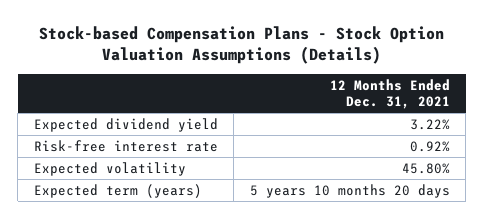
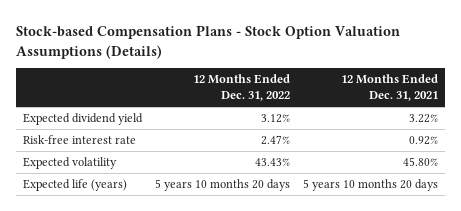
none -> [193,74,291,102] 12 Months Ended Dec. 31, 2022
[33,184,202,199] Expected term (years) -> [22,179,127,192] Expected life (years)

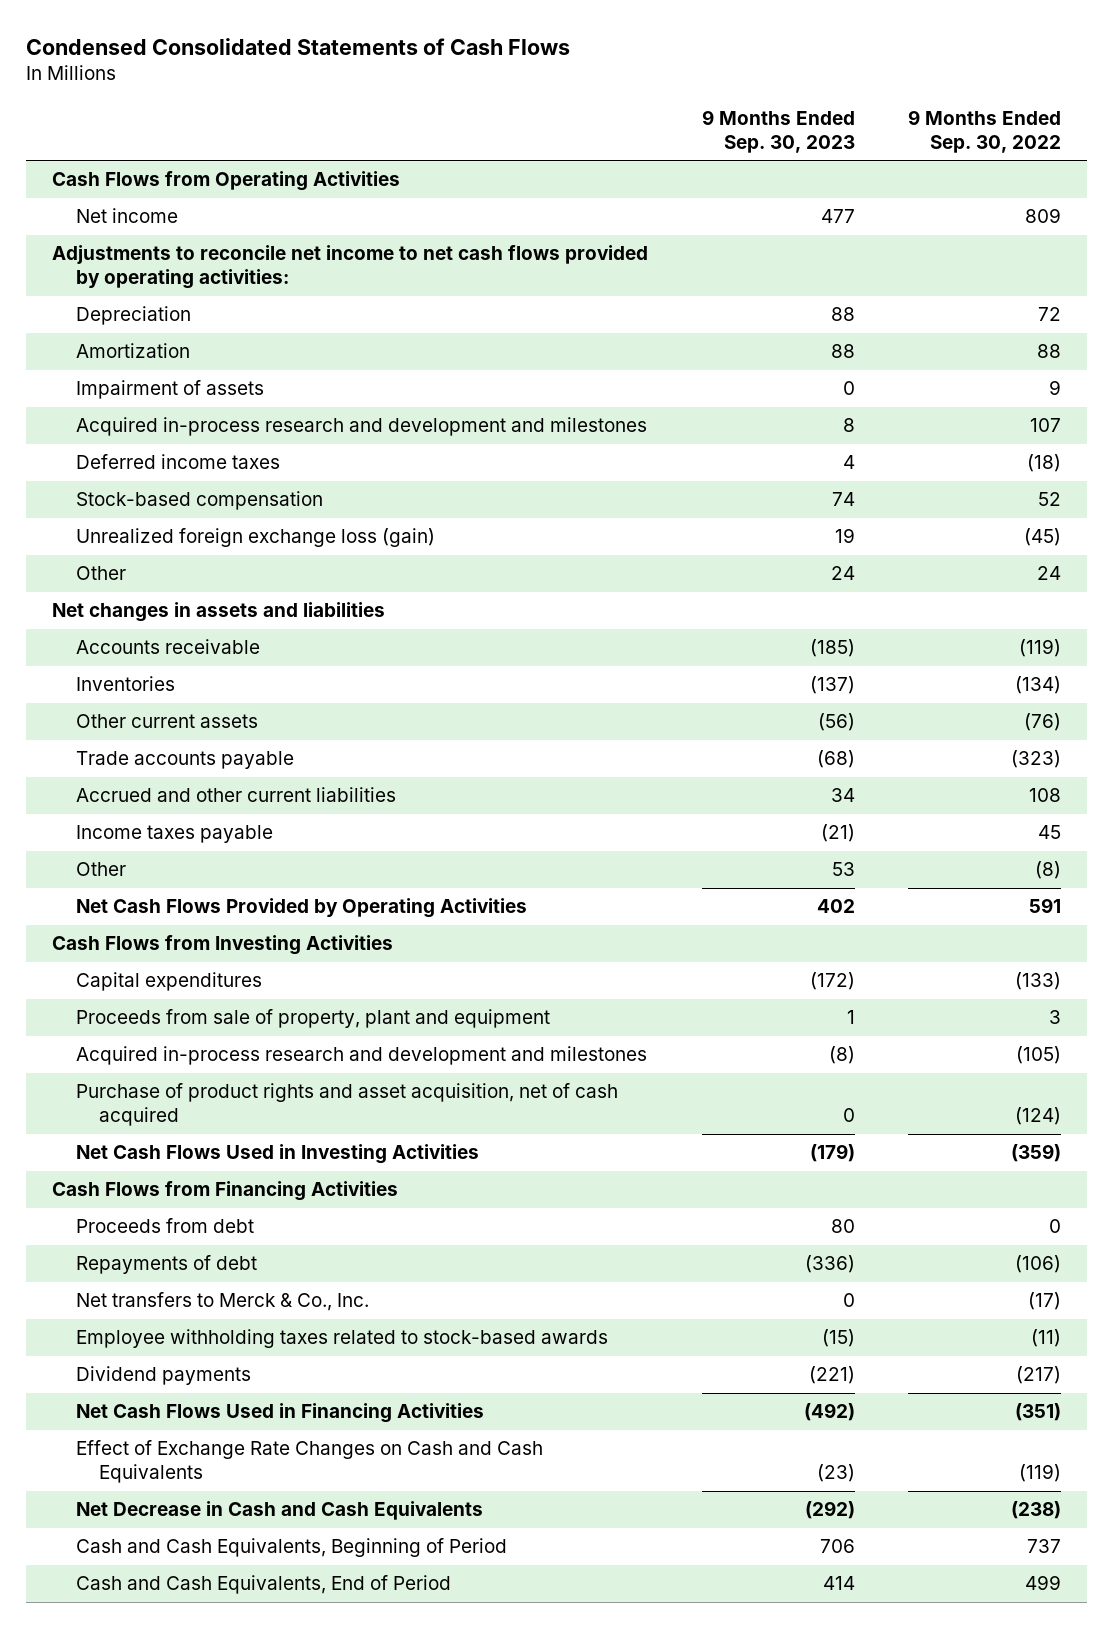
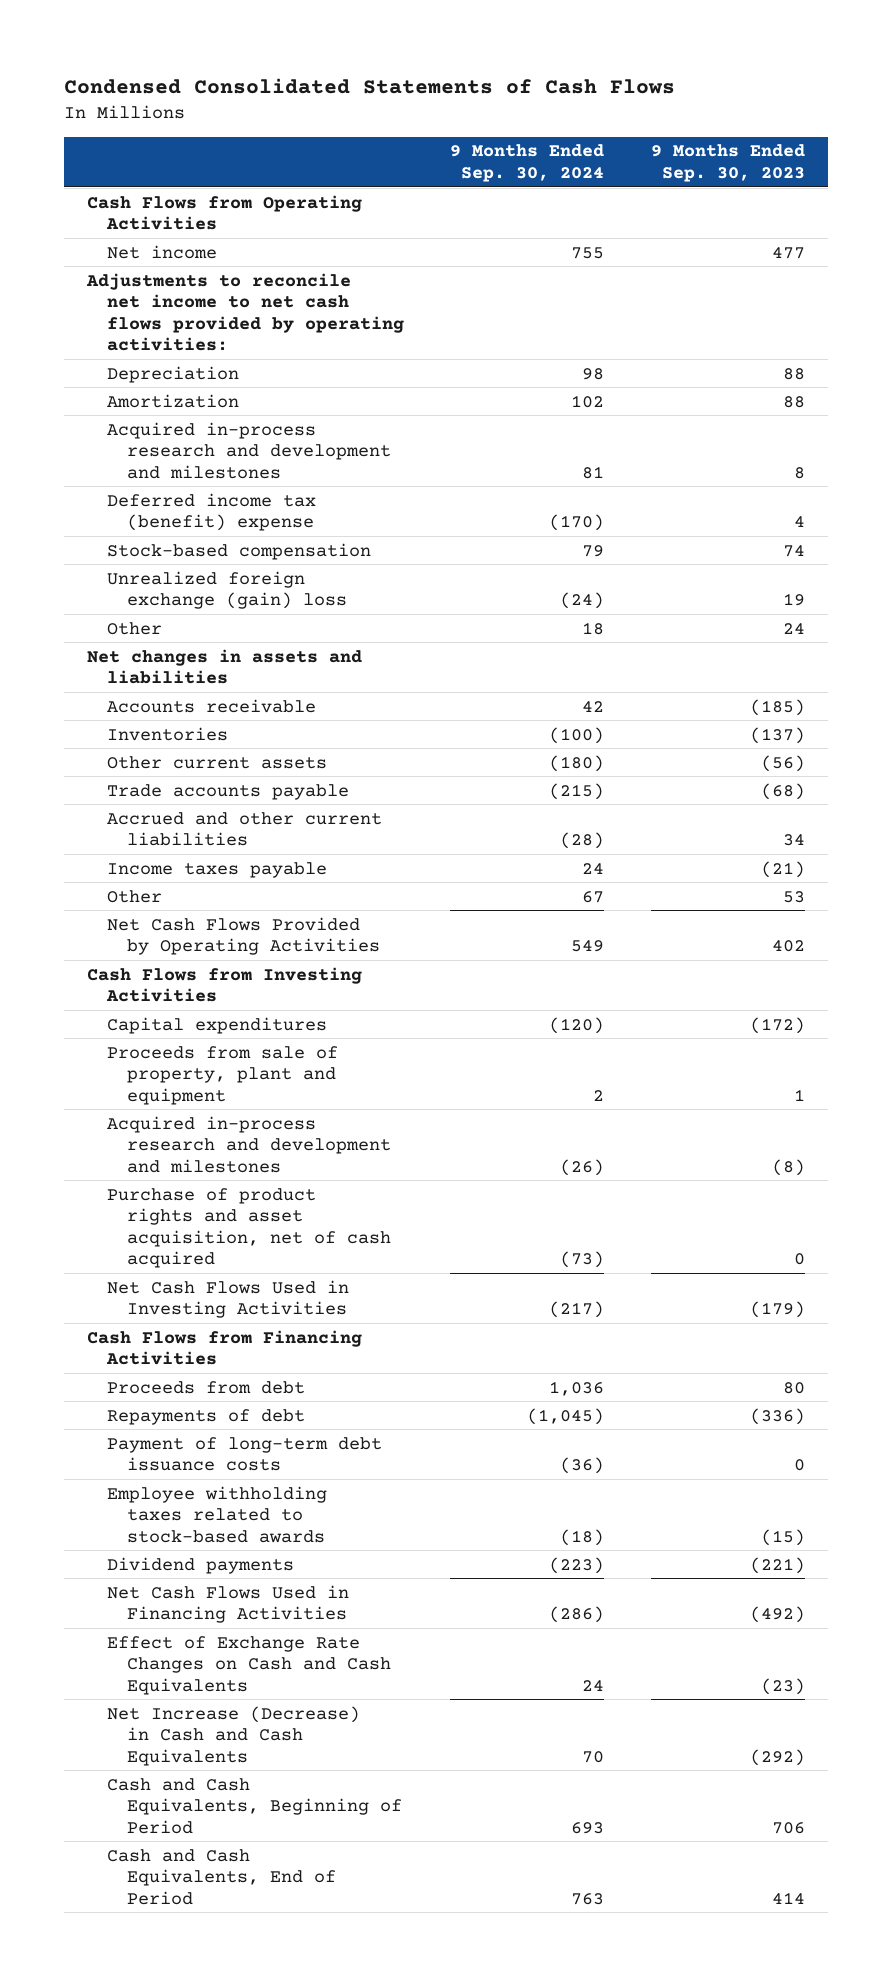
[907,109,1061,153] 9 Months Ended Sep. 30, 2022 -> none
none -> [450,144,605,182] 9 Months Ended Sep. 30, 2024
[75,380,264,400] Impairment of assets -> none
[75,454,280,470] Deferred income taxes -> [106,492,316,532] Deferred income tax (benefit) expense
[75,528,435,548] Unrealized foreign exchange loss (gain) -> [106,570,347,610] Unrealized foreign exchange (gain) loss
[75,1292,369,1312] Net transfers to Merck & Co., Inc. -> none
none -> [106,1436,382,1472] Payment of long-term debt issuance costs
[75,1501,483,1521] Net Decrease in Cash and Cash Equivalents -> [106,1705,360,1766] Net Increase (Decrease) in Cash and Cash Equivalents

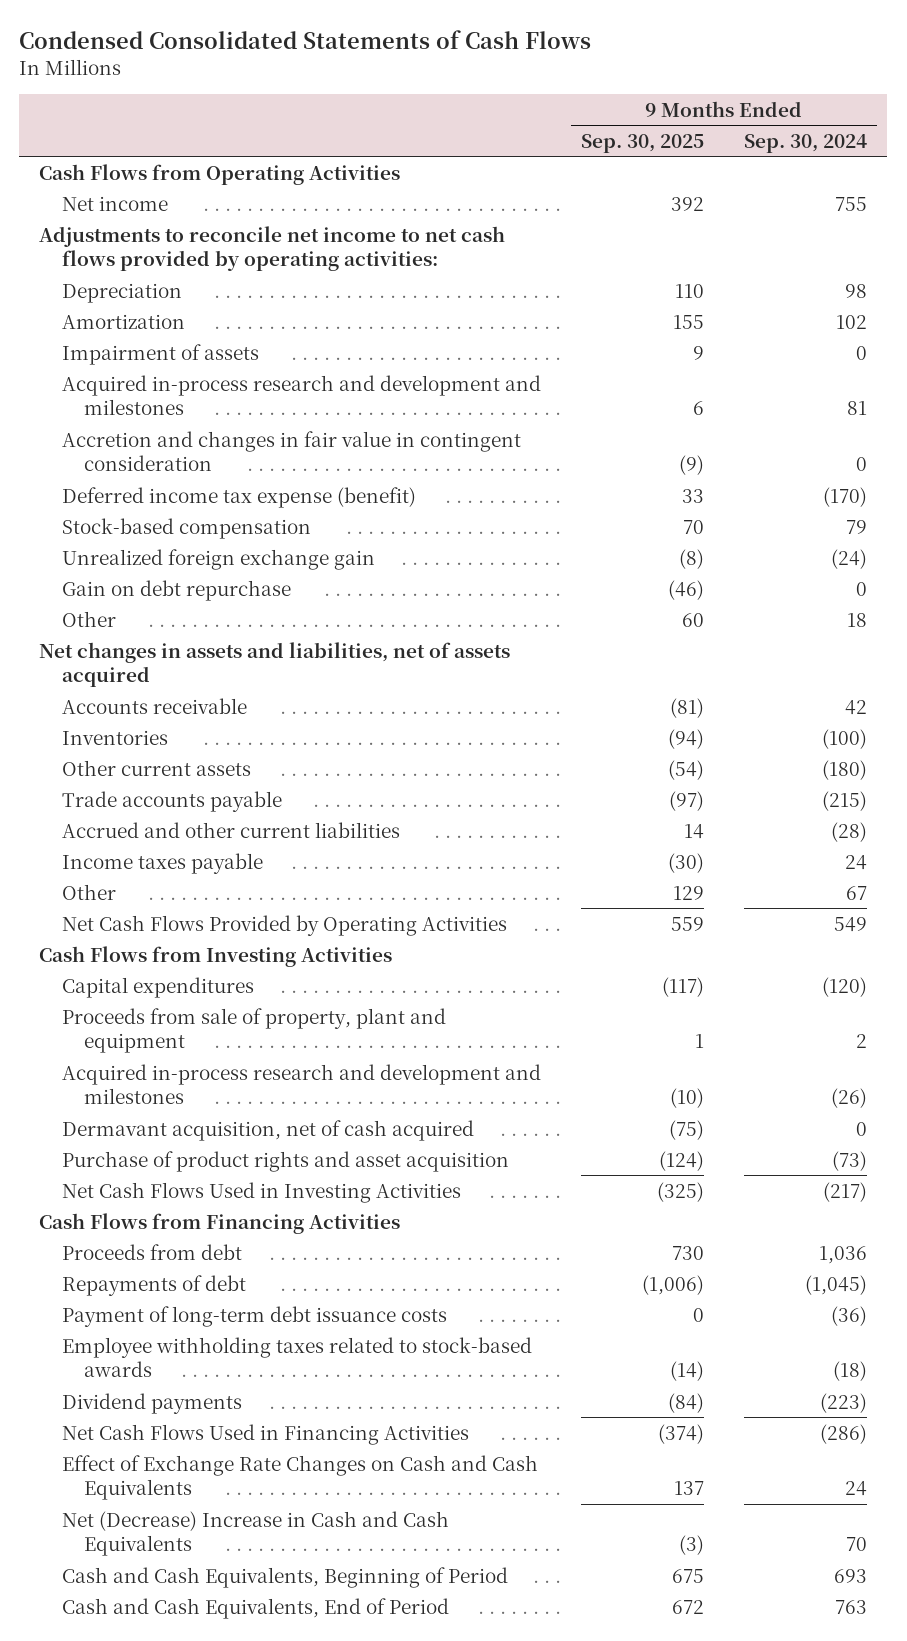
[651,144,806,182] 9 Months Ended Sep. 30, 2023 -> none
none -> [580,133,704,153] Sep. 30, 2025
none -> [61,343,259,365] Impairment of assets
none -> [61,430,521,472] Accretion and changes in fair value in contingent consideration
[106,492,316,532] Deferred income tax (benefit) expense -> [61,486,416,508] Deferred income tax expense (benefit)
[106,570,347,610] Unrealized foreign exchange (gain) loss -> [61,548,375,570] Unrealized foreign exchange gain
none -> [61,579,291,601] Gain on debt repurchase
[87,648,363,685] Net changes in assets and liabilities -> [39,641,511,688] Net changes in assets and liabilities, net of assets acquired
none -> [61,1119,474,1141] Dermavant acquisition, net of cash acquired
[106,1187,391,1269] Purchase of product rights and asset acquisition, net of cash acquired -> [61,1150,509,1172] Purchase of product rights and asset acquisition
[106,1705,360,1766] Net Increase (Decrease) in Cash and Cash Equivalents -> [61,1510,449,1557] Net (Decrease) Increase in Cash and Cash Equivalents

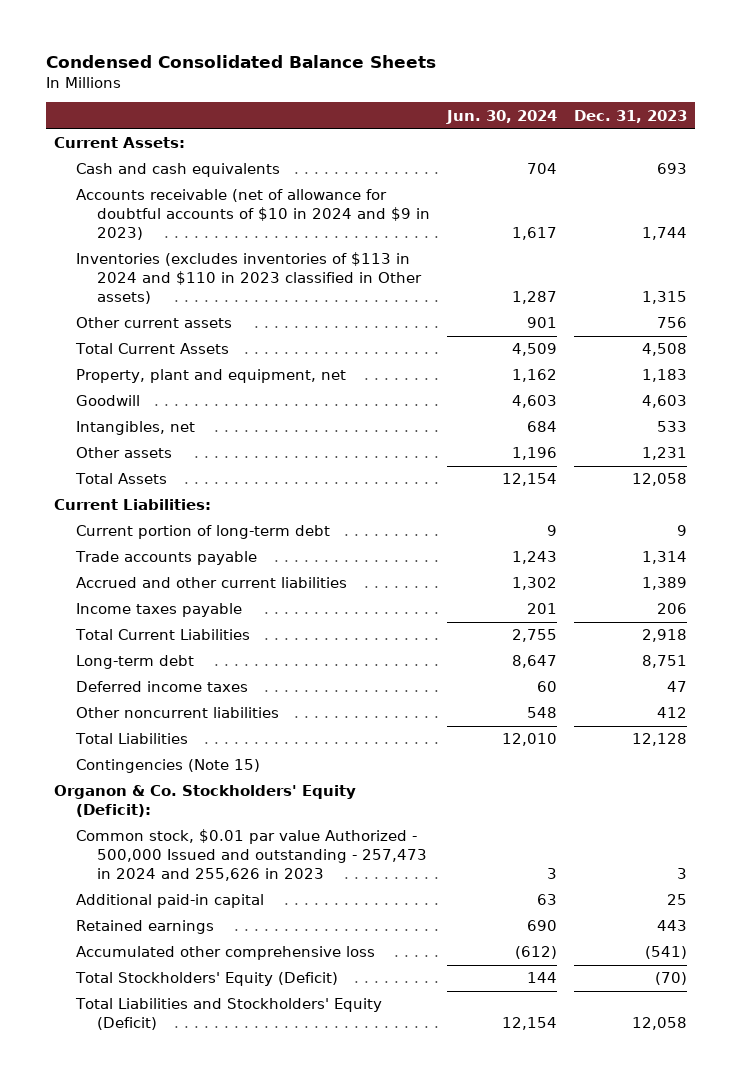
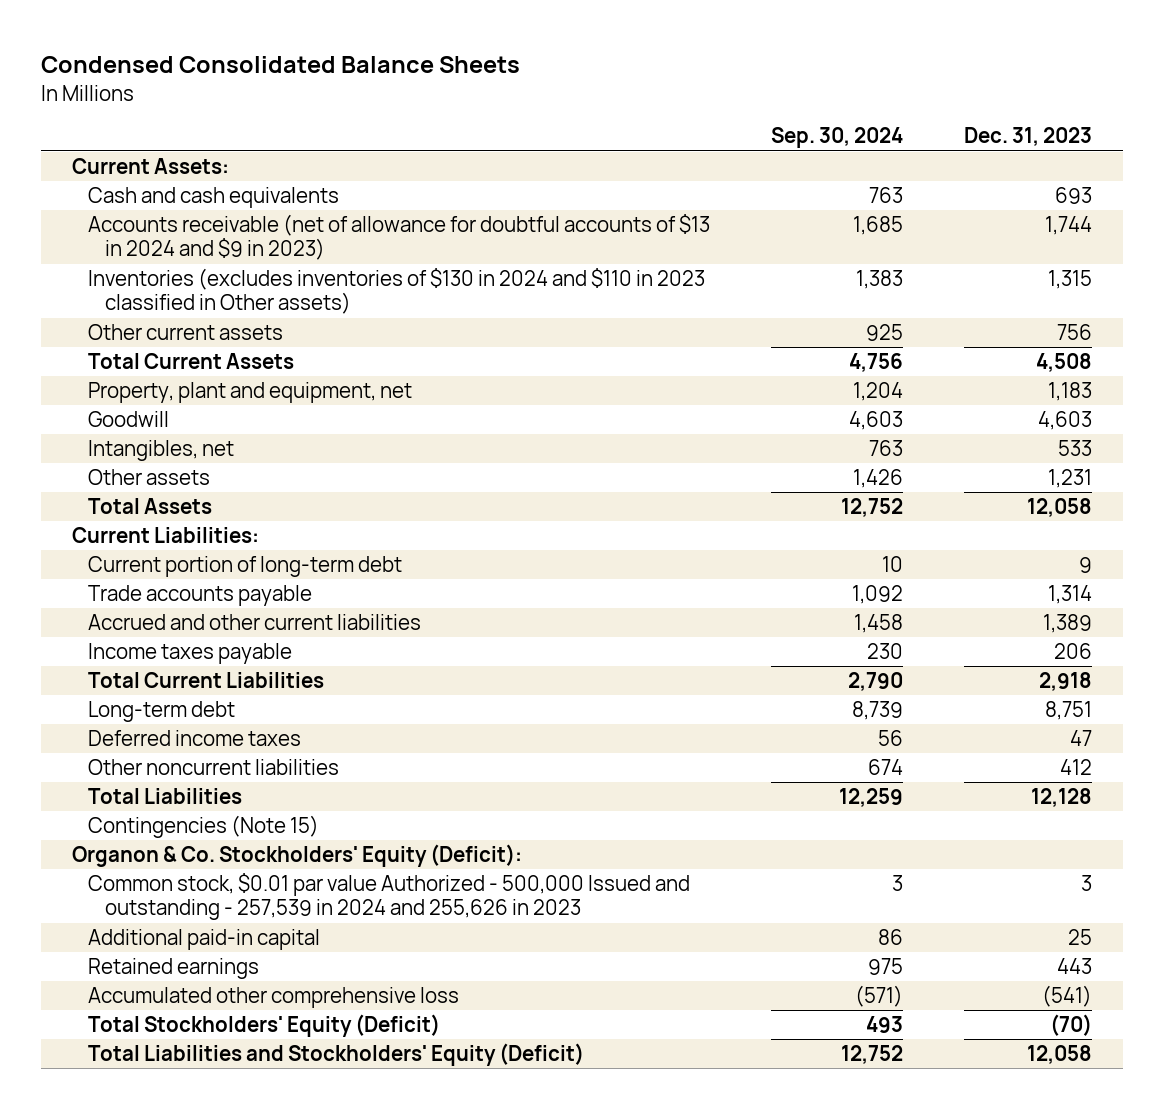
[446,109,558,124] Jun. 30, 2024 -> none
none -> [771,127,904,149] Sep. 30, 2024
[75,189,431,240] Accounts receivable (net of allowance for doubtful accounts of $10 in 2024 and $9 in 2023) -> [88,214,711,261] Accounts receivable (net of allowance for doubtful accounts of $13 in 2024 and $9 in 2023)
[75,252,423,304] Inventories (excludes inventories of $113 in 2024 and $110 in 2023 classified in Other assets) -> [88,268,706,315] Inventories (excludes inventories of $130 in 2024 and $110 in 2023 classified in Other assets)
[75,829,428,881] Common stock, $0.01 par value Authorized - 500,000 Issued and outstanding - 257,473 in 2024 and 255,626 in 2023 -> [88,873,691,921] Common stock, $0.01 par value Authorized - 500,000 Issued and outstanding - 257,539 in 2024 and 255,626 in 2023

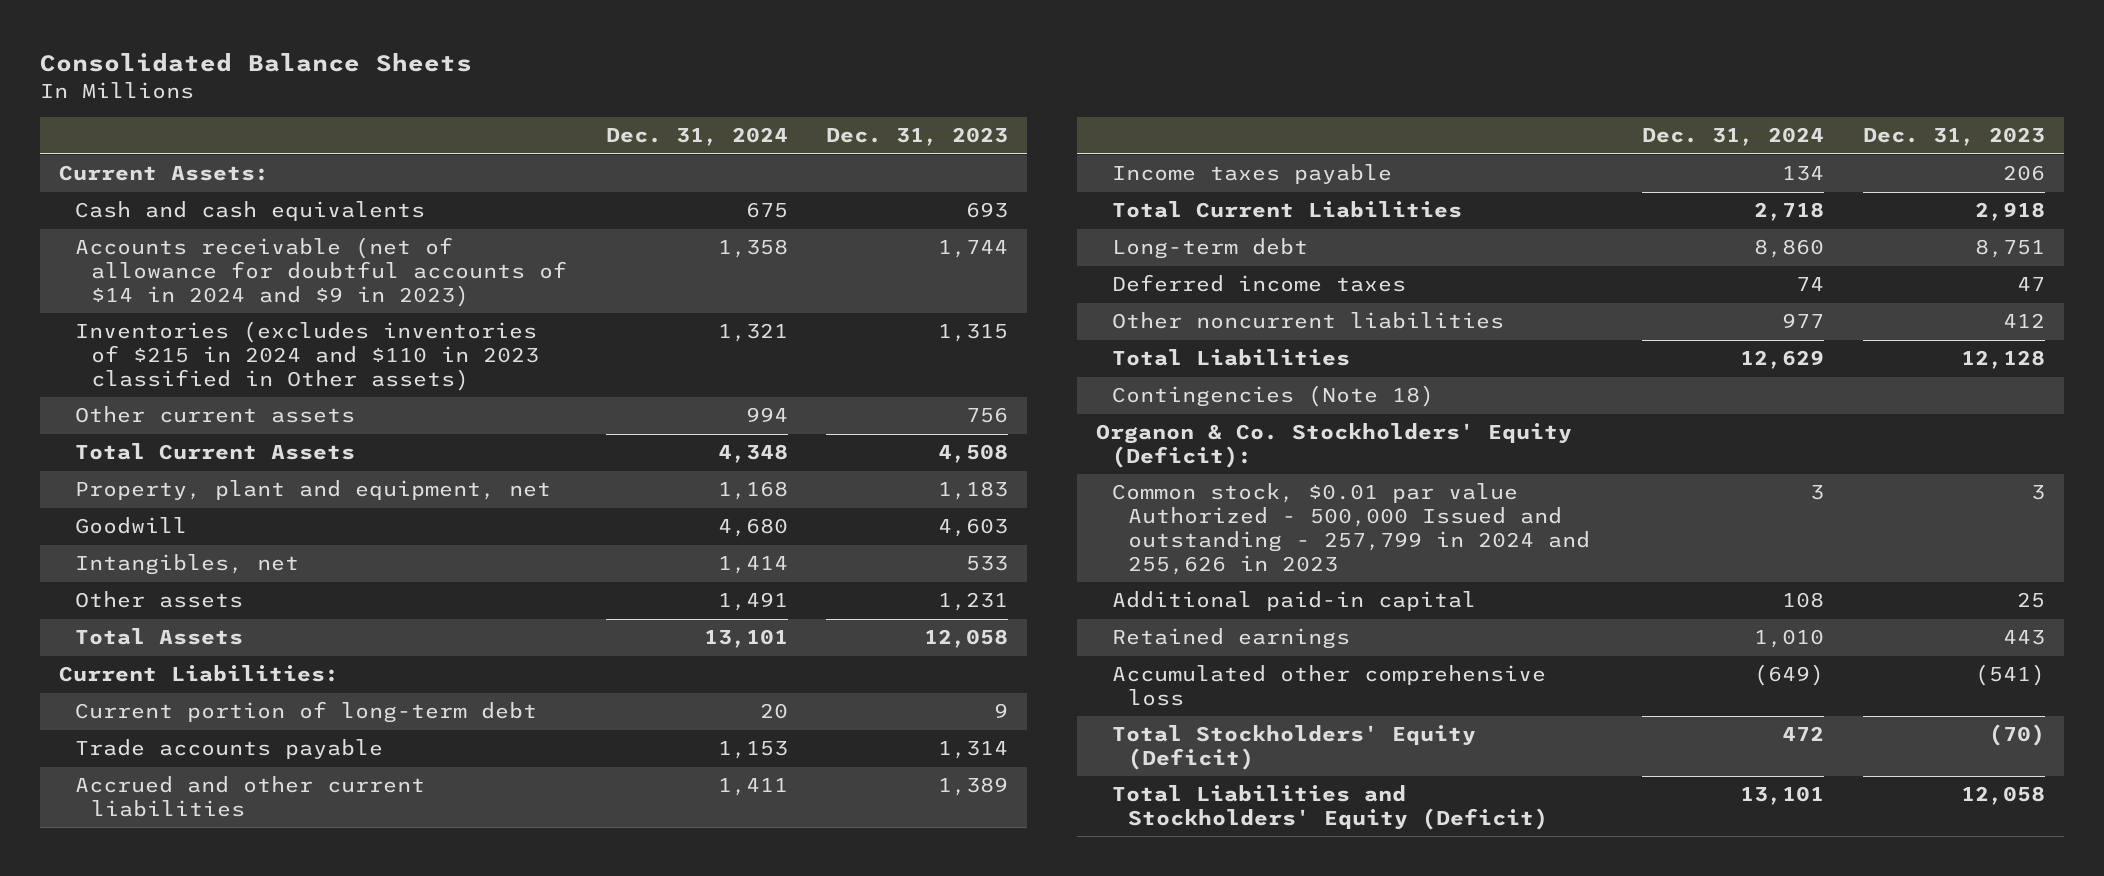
[41,55,521,73] Condensed Consolidated Balance Sheets -> [40,52,473,72] Consolidated Balance Sheets
[771,127,904,149] Sep. 30, 2024 -> none
none -> [605,127,788,147] Dec. 31, 2024
[88,214,711,261] Accounts receivable (net of allowance for doubtful accounts of $13 in 2024 and $9 in 2023) -> [75,237,568,308] Accounts receivable (net of allowance for doubtful accounts of $14 in 2024 and $9 in 2023)
[88,268,706,315] Inventories (excludes inventories of $130 in 2024 and $110 in 2023 classified in Other assets) -> [75,321,540,392] Inventories (excludes inventories of $215 in 2024 and $110 in 2023 classified in Other assets)
[88,815,320,839] Contingencies (Note 15) -> [1111,385,1434,408] Contingencies (Note 18)
[88,873,691,921] Common stock, $0.01 par value Authorized - 500,000 Issued and outstanding - 257,539 in 2024 and 255,626 in 2023 -> [1111,483,1590,575] Common stock, $0.01 par value Authorized - 500,000 Issued and outstanding - 257,799 in 2024 and 255,626 in 2023

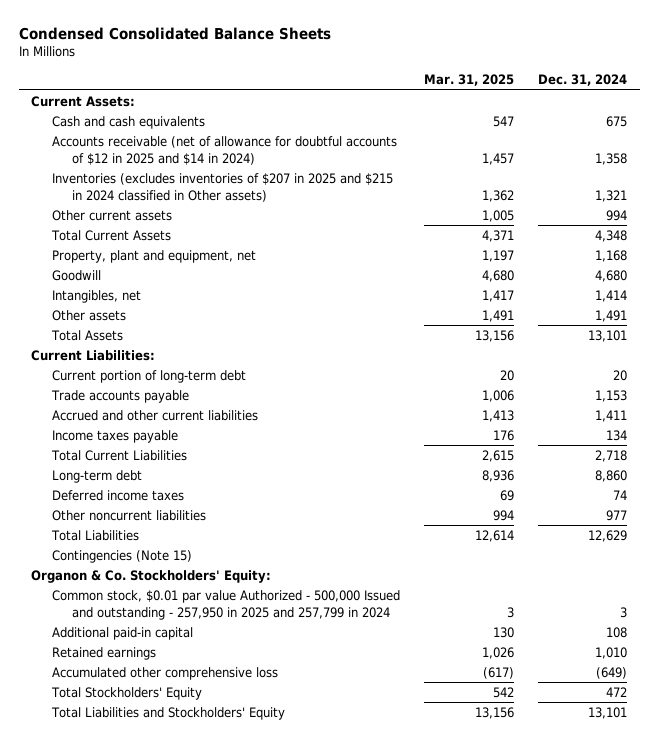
[40,52,473,72] Consolidated Balance Sheets -> [18,26,331,40] Condensed Consolidated Balance Sheets
[826,127,1009,147] Dec. 31, 2023 -> none
none -> [424,74,515,87] Mar. 31, 2025
[75,237,568,308] Accounts receivable (net of allowance for doubtful accounts of $14 in 2024 and $9 in 2023) -> [51,135,397,165] Accounts receivable (net of allowance for doubtful accounts of $12 in 2025 and $14 in 2024)
[75,321,540,392] Inventories (excludes inventories of $215 in 2024 and $110 in 2023 classified in Other assets) -> [51,172,393,202] Inventories (excludes inventories of $207 in 2025 and $215 in 2024 classified in Other assets)
[1111,385,1434,408] Contingencies (Note 18) -> [51,549,192,563] Contingencies (Note 15)
[1095,423,1572,469] Organon & Co. Stockholders' Equity (Deficit): -> [30,569,271,583] Organon & Co. Stockholders' Equity:
[1111,483,1590,575] Common stock, $0.01 par value Authorized - 500,000 Issued and outstanding - 257,799 in 2024 and 255,626 in 2023 -> [51,589,400,620] Common stock, $0.01 par value Authorized - 500,000 Issued and outstanding - 257,950 in 2025 and 257,799 in 2024
[1111,725,1476,771] Total Stockholders' Equity (Deficit) -> [50,686,202,700] Total Stockholders' Equity
[1111,785,1548,831] Total Liabilities and Stockholders' Equity (Deficit) -> [50,706,285,720] Total Liabilities and Stockholders' Equity

